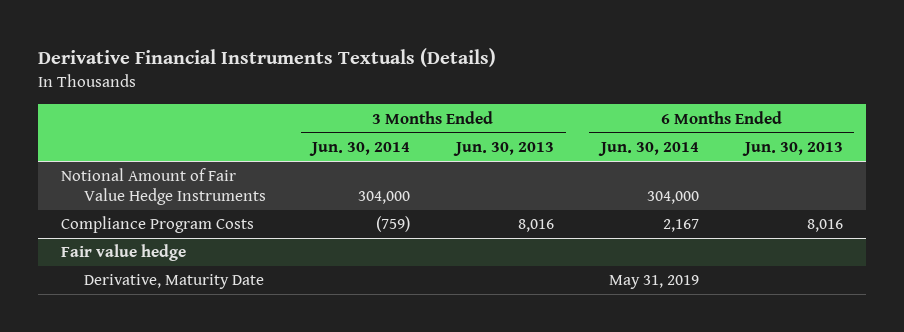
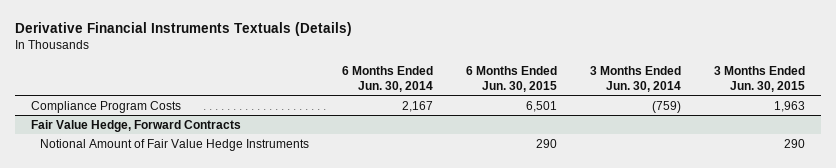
[453,142,555,157] Jun. 30, 2013 -> none
[741,142,843,157] Jun. 30, 2013 -> none
none -> [466,65,558,92] 6 Months Ended Jun. 30, 2015
none -> [713,65,805,92] 3 Months Ended Jun. 30, 2015
[61,168,267,206] Notional Amount of Fair Value Hedge Instruments -> none
[84,274,265,290] Derivative, Maturity Date -> none
[61,244,187,262] Fair value hedge -> [31,119,242,132] Fair Value Hedge, Forward Contracts
none -> [40,138,310,151] Notional Amount of Fair Value Hedge Instruments

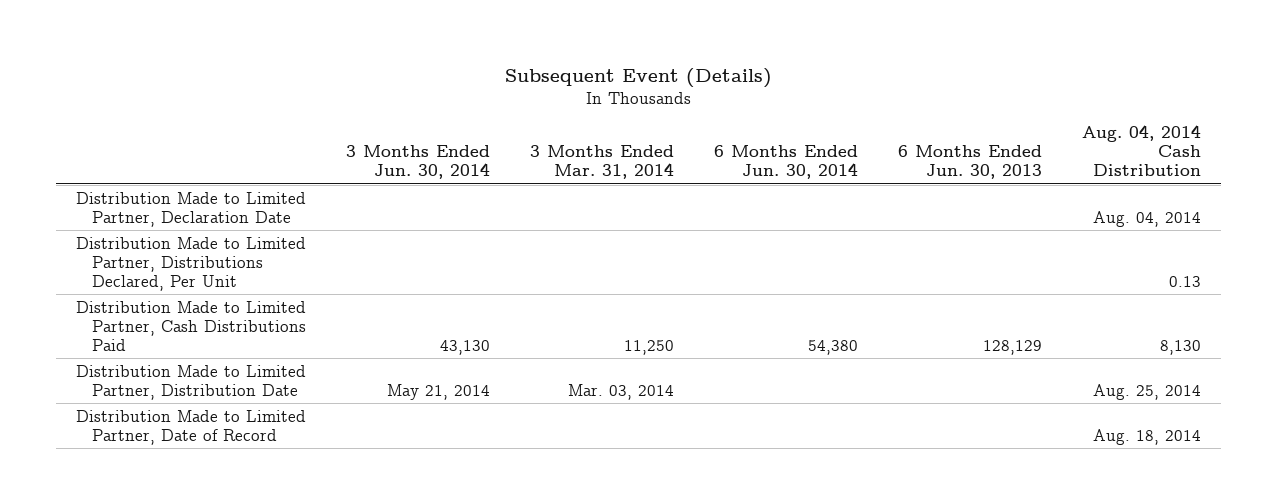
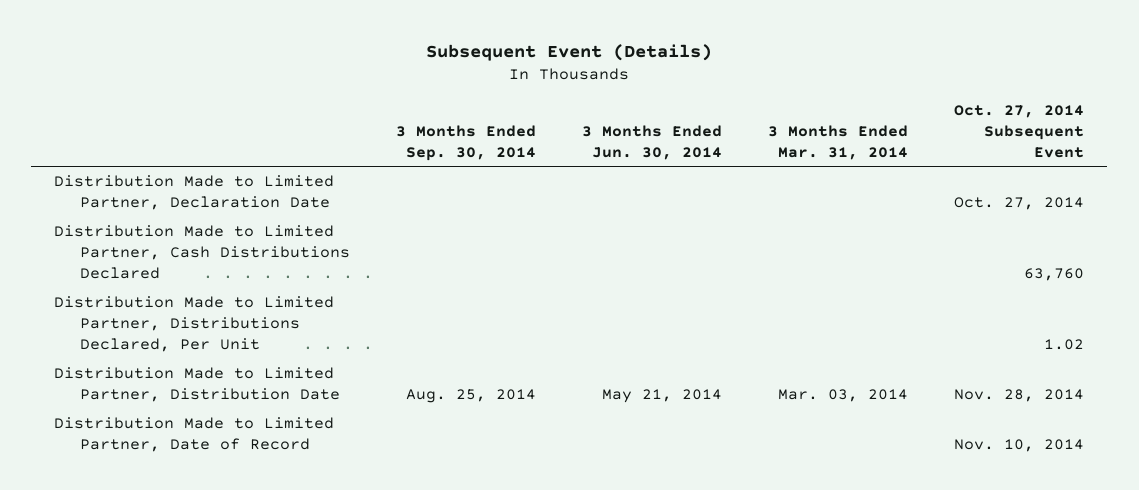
[714,145,859,180] 6 Months Ended Jun. 30, 2014 -> none
[898,145,1043,180] 6 Months Ended Jun. 30, 2013 -> none
[1082,125,1202,177] Aug. 04, 2014 Cash Distribution -> none
none -> [396,124,537,162] 3 Months Ended Sep. 30, 2014
none -> [954,104,1085,159] Oct. 27, 2014 Subsequent Event
none -> [54,225,351,280] Distribution Made to Limited Partner, Cash Distributions Declared
[76,300,307,351] Distribution Made to Limited Partner, Cash Distributions Paid -> none

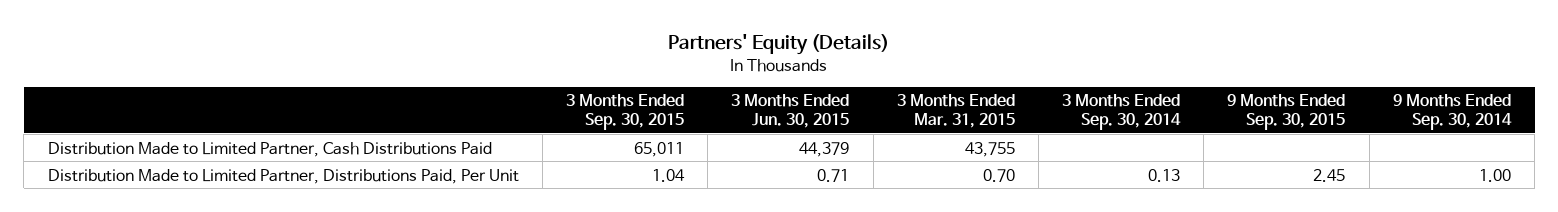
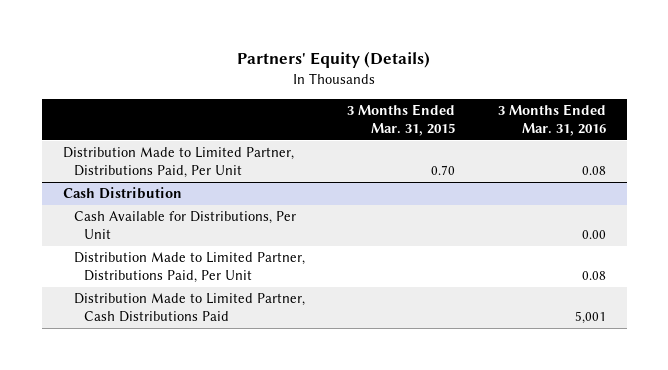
[565,94,684,130] 3 Months Ended Sep. 30, 2015 -> none
[731,94,850,128] 3 Months Ended Jun. 30, 2015 -> none
[1062,94,1182,130] 3 Months Ended Sep. 30, 2014 -> none
[1227,94,1346,130] 9 Months Ended Sep. 30, 2015 -> none
[1392,94,1512,130] 9 Months Ended Sep. 30, 2014 -> none
none -> [497,104,606,137] 3 Months Ended Mar. 31, 2016
[47,141,492,157] Distribution Made to Limited Partner, Cash Distributions Paid -> none
none -> [62,187,182,200] Cash Distribution
none -> [73,211,296,240] Cash Available for Distributions, Per Unit
none -> [73,252,305,284] Distribution Made to Limited Partner, Distributions Paid, Per Unit
none -> [73,293,305,323] Distribution Made to Limited Partner, Cash Distributions Paid

